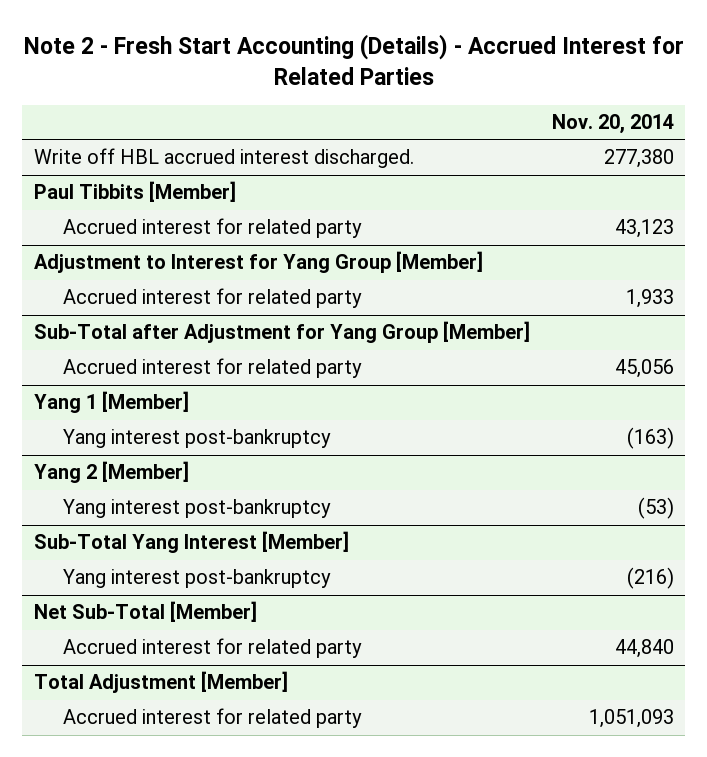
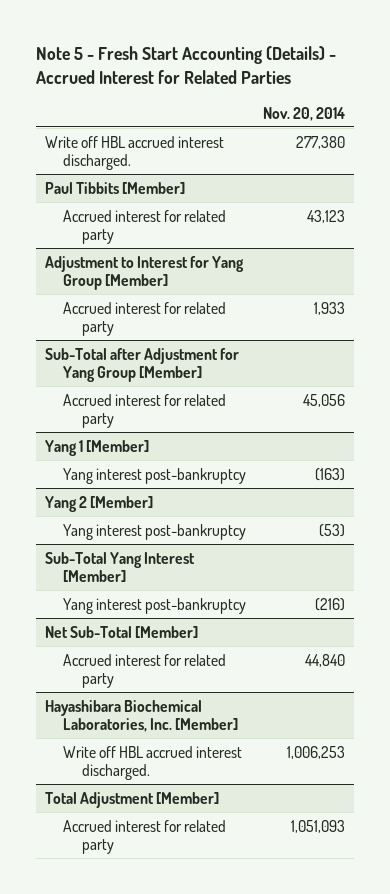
[23,33,684,85] Note 2 - Fresh Start Accounting (Details) - Accrued Interest for Related Parties -> [36,45,337,84] Note 5 - Fresh Start Accounting (Details) - Accrued Interest for Related Parties
none -> [44,699,239,732] Hayashibara Biochemical Laboratories, Inc. [Member]
none -> [63,745,243,780] Write off HBL accrued interest discharged.

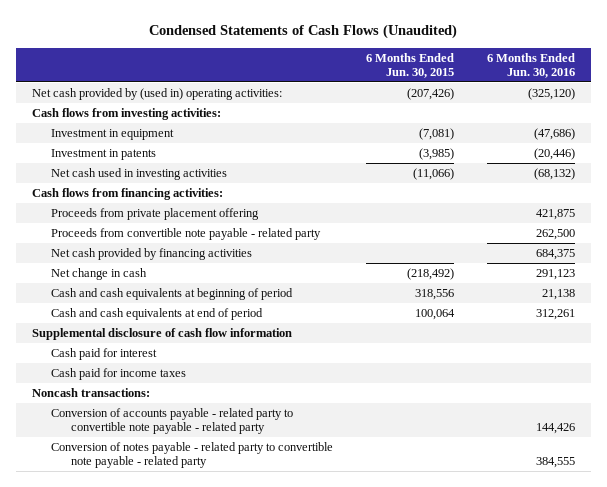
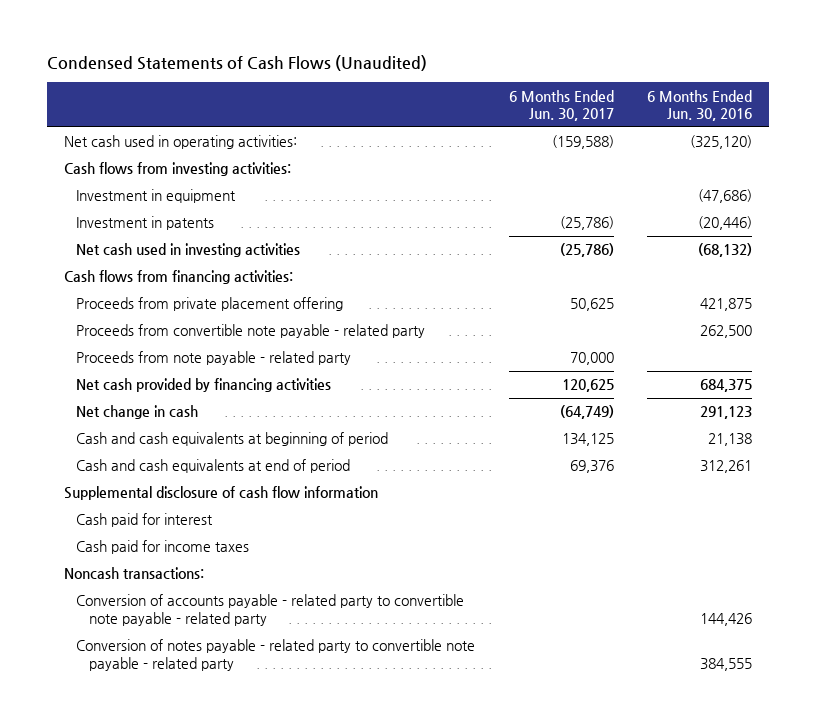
[365,52,454,78] 6 Months Ended Jun. 30, 2015 -> none
none -> [508,89,614,121] 6 Months Ended Jun. 30, 2017
[32,88,283,101] Net cash provided by (used in) operating activities: -> [63,135,297,150] Net cash used in operating activities:
none -> [76,351,352,366] Proceeds from note payable - related party

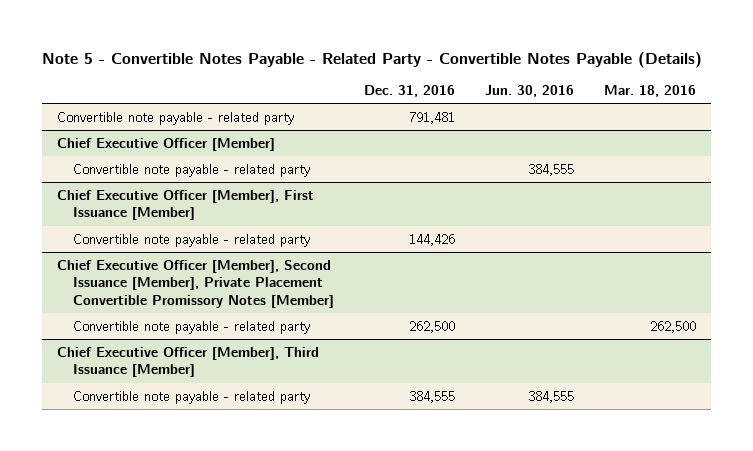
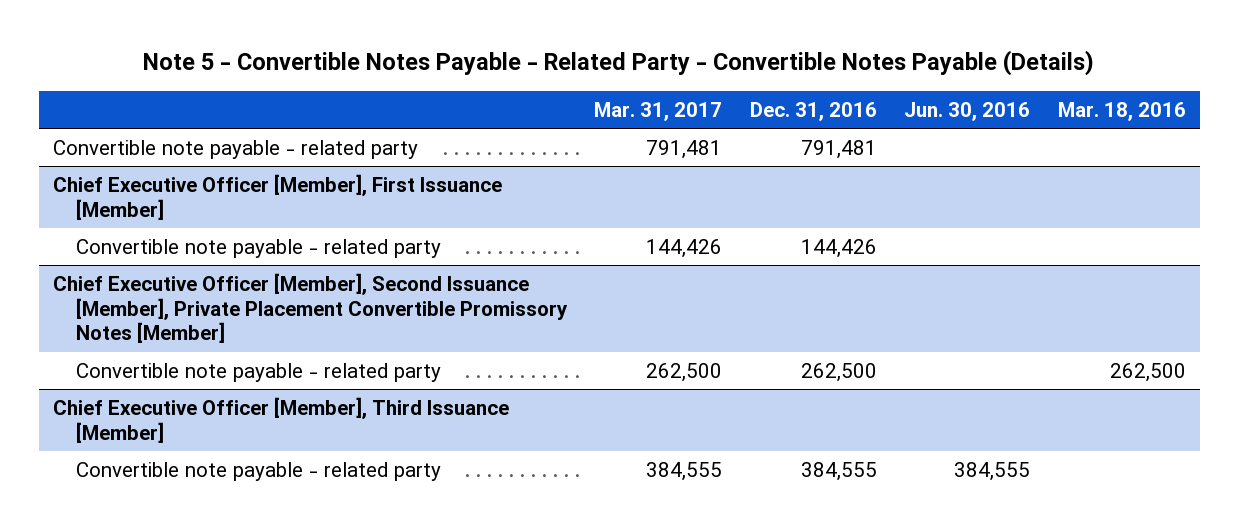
none -> [594,101,723,121] Mar. 31, 2017
[57,137,276,151] Chief Executive Officer [Member] -> none
[72,163,310,177] Convertible note payable - related party -> none

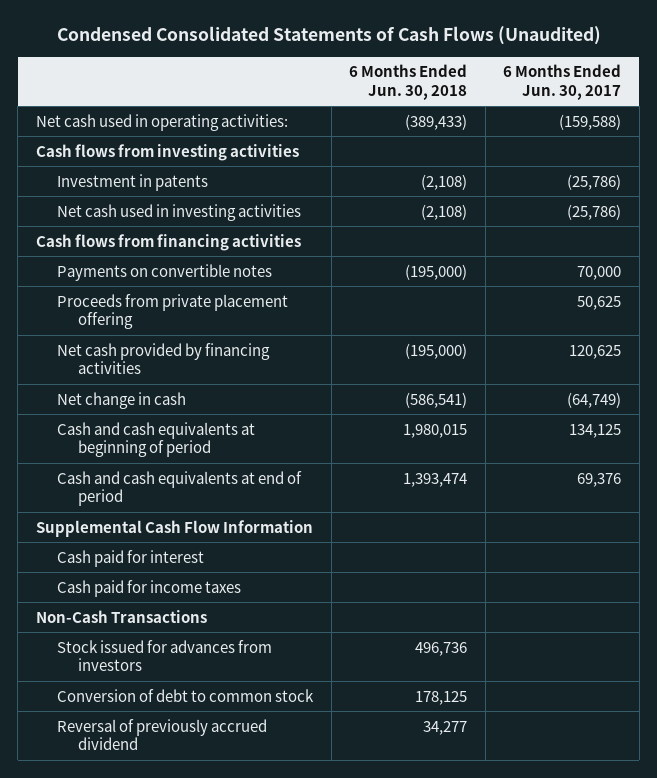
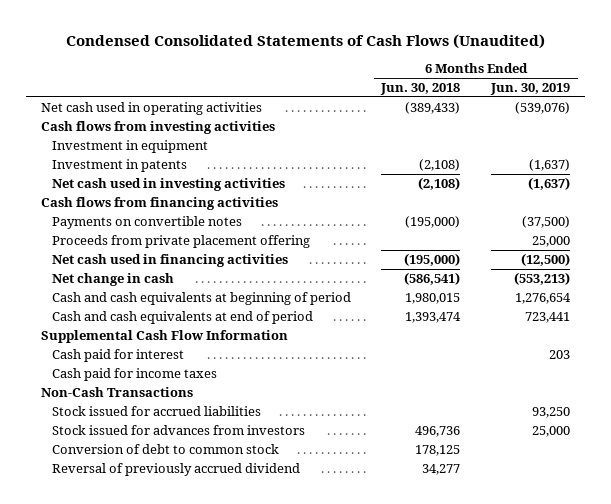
[503,64,622,100] 6 Months Ended Jun. 30, 2017 -> none
none -> [490,83,571,96] Jun. 30, 2019
[35,113,288,131] Net cash used in operating activities: -> [41,102,263,116] Net cash used in operating activities
none -> [51,140,208,154] Investment in equipment
[57,342,271,375] Net cash provided by financing activities -> [51,254,288,268] Net cash used in financing activities
none -> [51,406,261,417] Stock issued for accrued liabilities

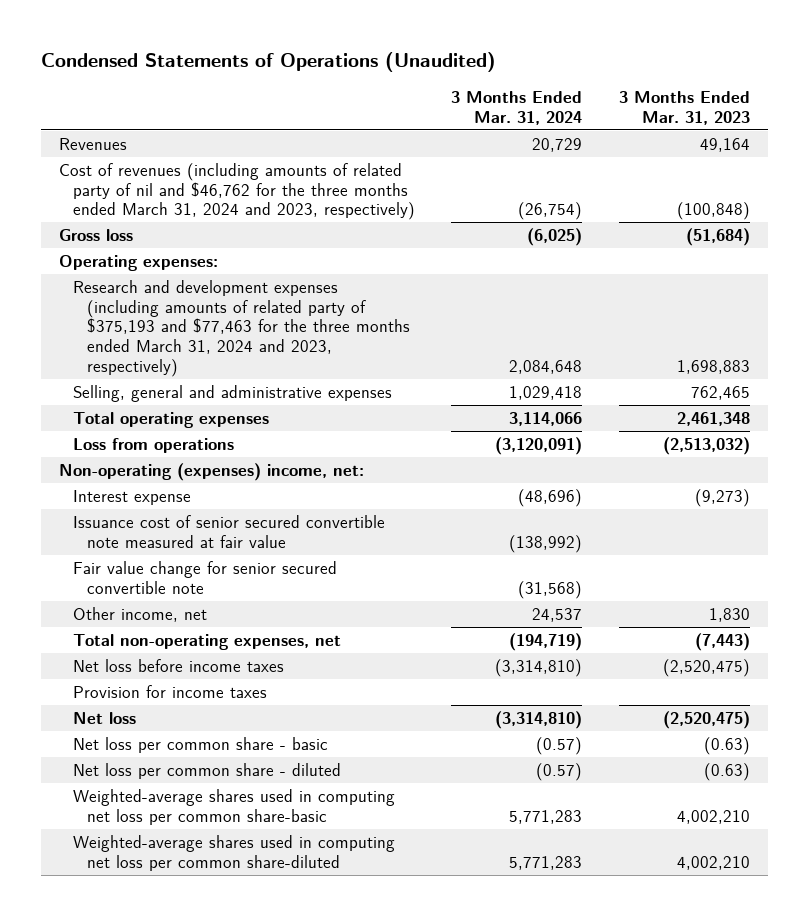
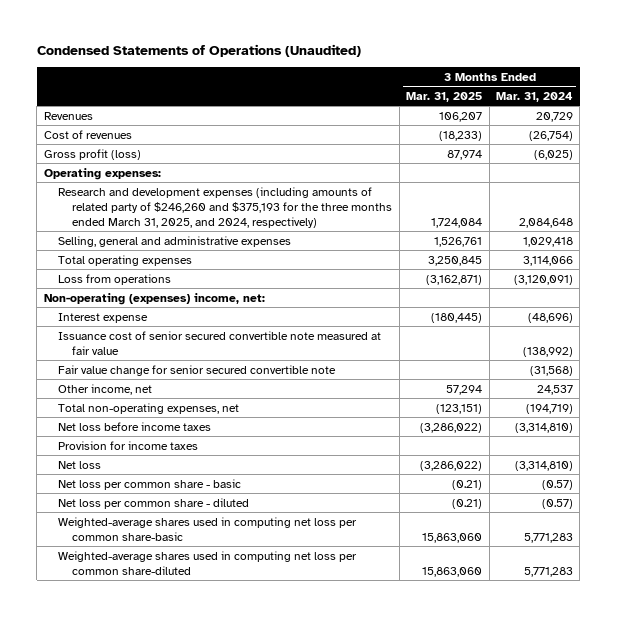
[618,91,750,125] 3 Months Ended Mar. 31, 2023 -> none
none -> [406,91,483,102] Mar. 31, 2025
[59,162,416,221] Cost of revenues (including amounts of related party of nil and $46,762 for the three months ended March 31, 2024 and 2023, respectively) -> [43,129,132,139] Cost of revenues
[59,228,134,241] Gross loss -> [43,148,141,160] Gross profit (loss)
[73,279,410,378] Research and development expenses (including amounts of related party of $375,193 and $77,463 for the three months ended March 31, 2024 and 2023, respectively) -> [58,186,393,228] Research and development expenses (including amounts of related party of $246,260 and $375,193 for the three months ended March 31, 2025, and 2024, respectively)

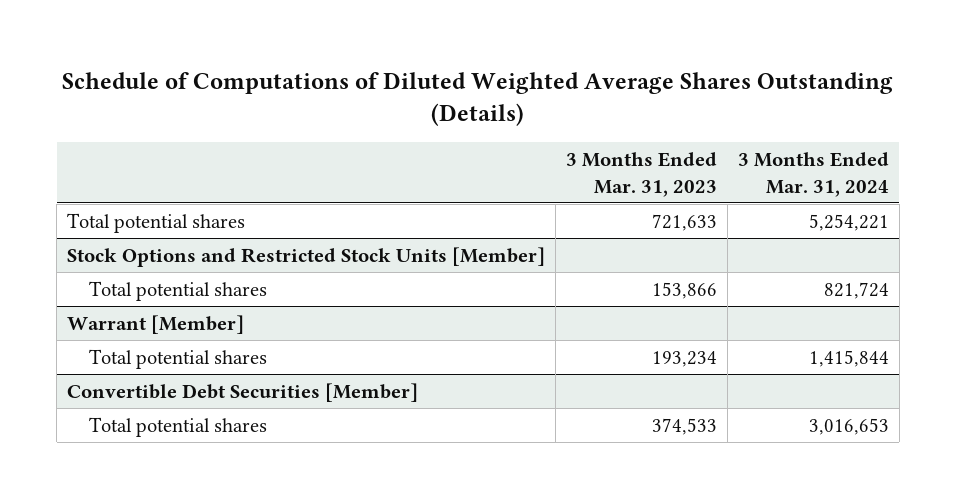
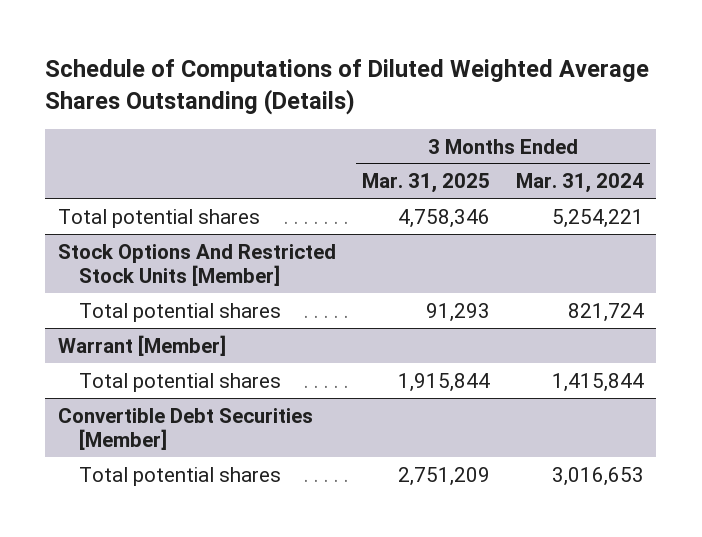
[566,151,718,197] 3 Months Ended Mar. 31, 2023 -> none
none -> [361,173,490,194] Mar. 31, 2025
[67,246,546,267] Stock Options and Restricted Stock Units [Member] -> [58,243,337,286] Stock Options And Restricted Stock Units [Member]

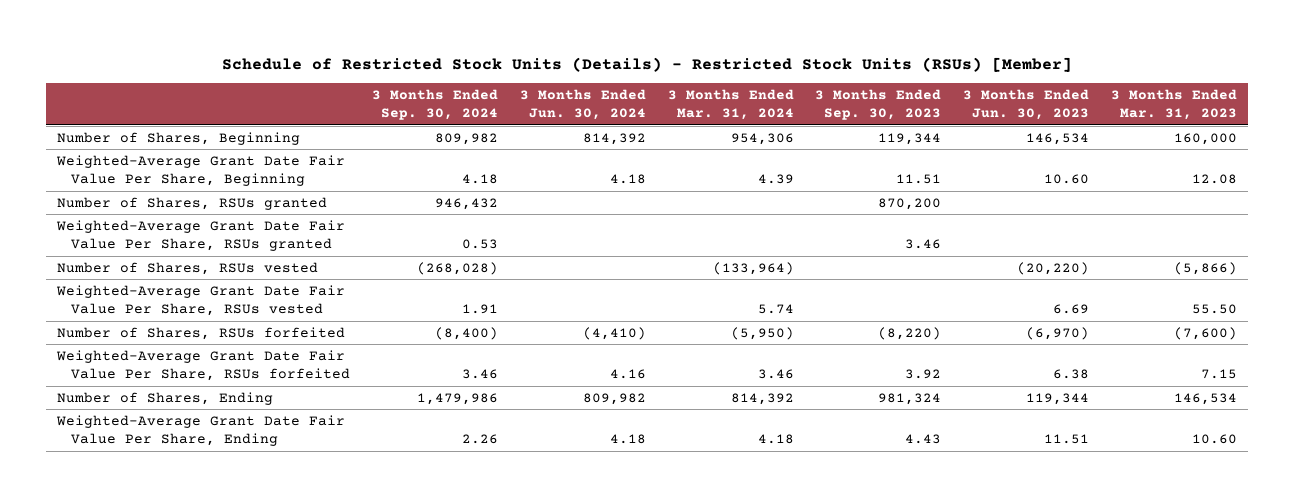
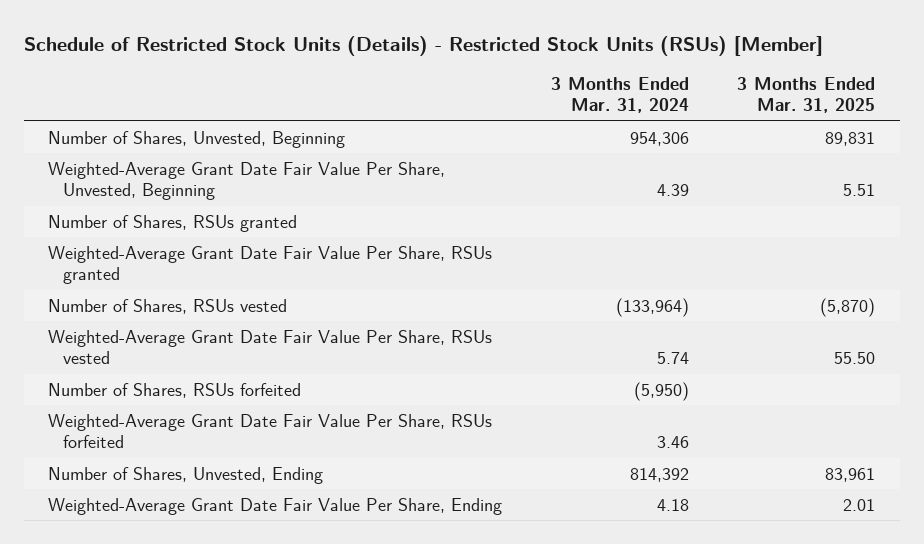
[371,88,498,121] 3 Months Ended Sep. 30, 2024 -> none
[519,88,646,121] 3 Months Ended Jun. 30, 2024 -> none
[815,88,942,121] 3 Months Ended Sep. 30, 2023 -> none
[963,88,1090,121] 3 Months Ended Jun. 30, 2023 -> none
[1111,88,1238,121] 3 Months Ended Mar. 31, 2023 -> none
none -> [737,76,876,114] 3 Months Ended Mar. 31, 2025
[57,131,301,145] Number of Shares, Beginning -> [48,130,346,148] Number of Shares, Unvested, Beginning
[56,154,346,187] Weighted-Average Grant Date Fair Value Per Share, Beginning -> [48,161,446,201] Weighted-Average Grant Date Fair Value Per Share, Unvested, Beginning
[57,391,274,405] Number of Shares, Ending -> [48,466,324,484] Number of Shares, Unvested, Ending

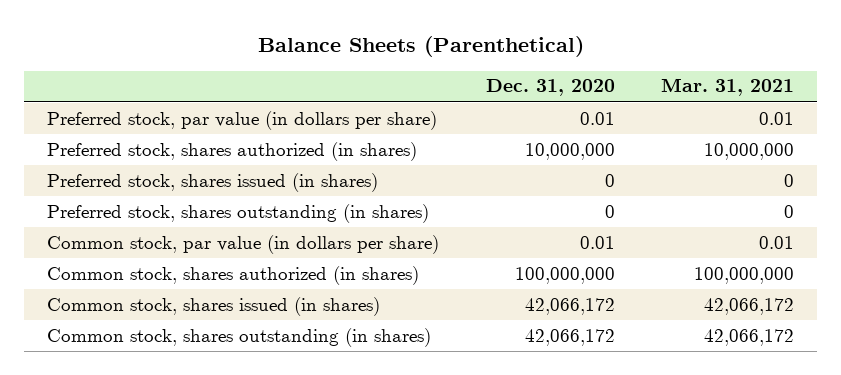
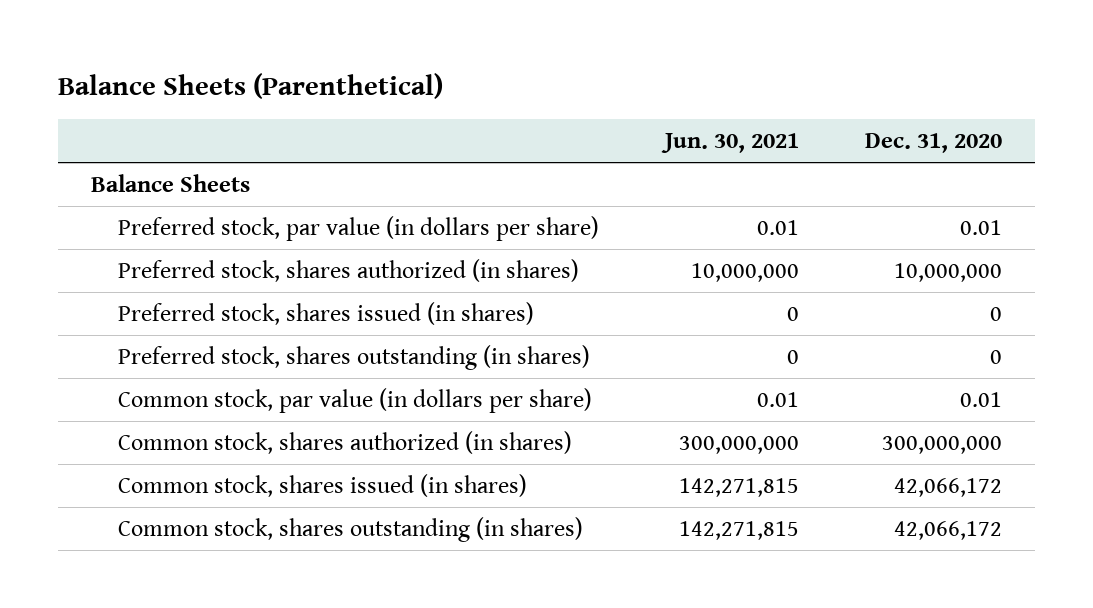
[661,78,795,97] Mar. 31, 2021 -> none
none -> [660,132,799,153] Jun. 30, 2021
none -> [90,174,250,193] Balance Sheets
[514,266,615,284] 100,000,000 -> [881,436,1002,455] 300,000,000

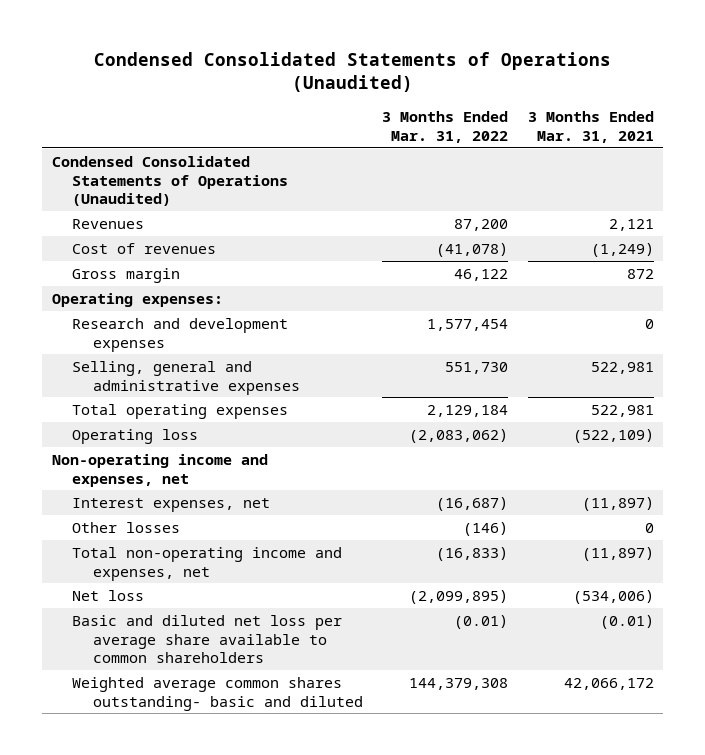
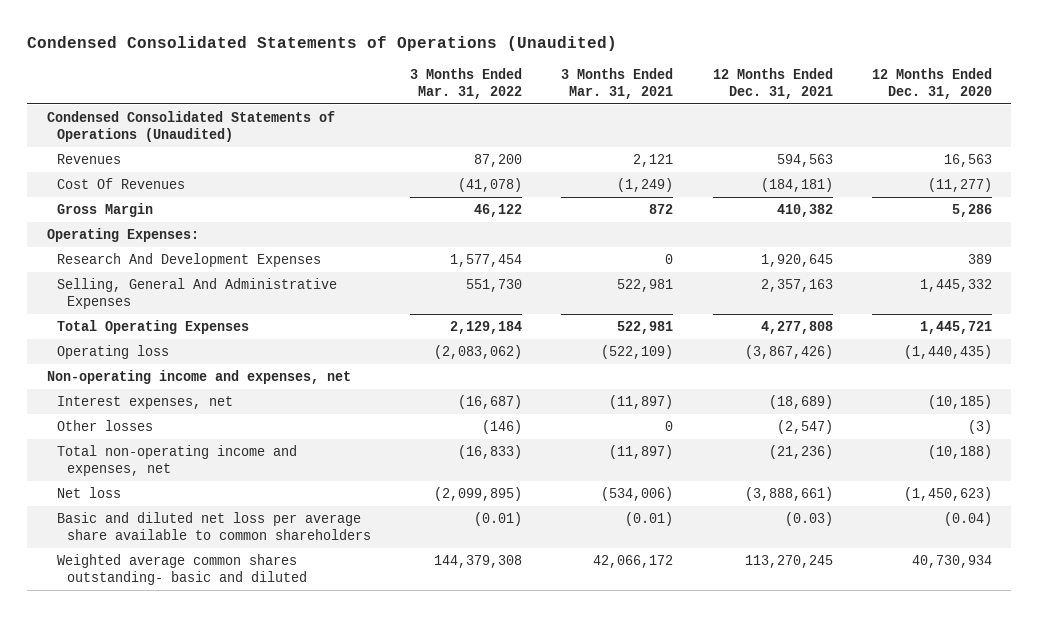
none -> [712,67,833,99] 12 Months Ended Dec. 31, 2021
none -> [871,67,992,99] 12 Months Ended Dec. 31, 2020
[72,242,217,254] Cost of revenues -> [56,177,185,189] Cost Of Revenues
[72,267,181,283] Gross margin -> [56,202,153,217] Gross Margin
[51,292,223,307] Operating expenses: -> [46,227,199,242] Operating Expenses:
[72,317,289,352] Research and development expenses -> [56,252,321,267] Research And Development Expenses
[72,360,300,395] Selling, general and administrative expenses -> [56,277,337,309] Selling, General And Administrative Expenses
[72,403,289,419] Total operating expenses -> [56,319,249,334] Total Operating Expenses

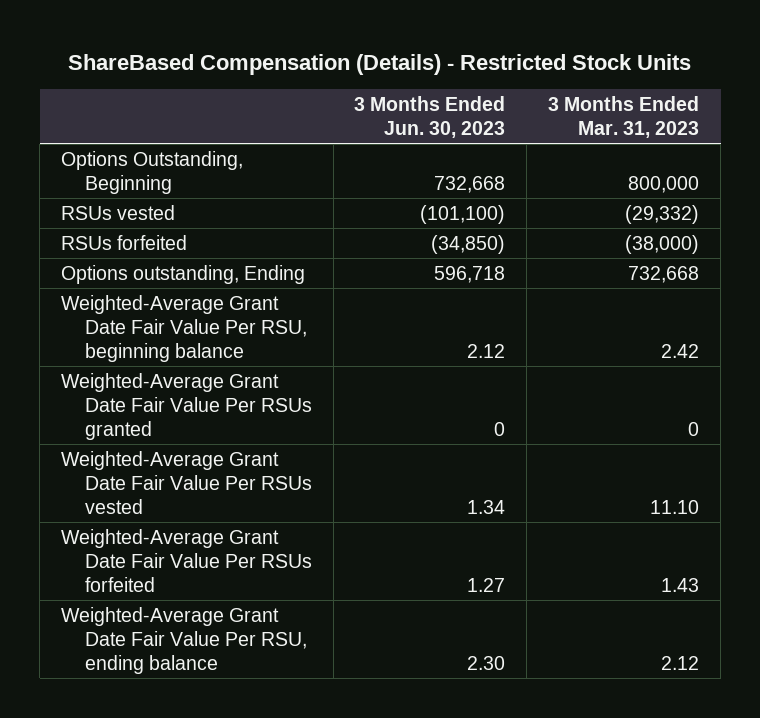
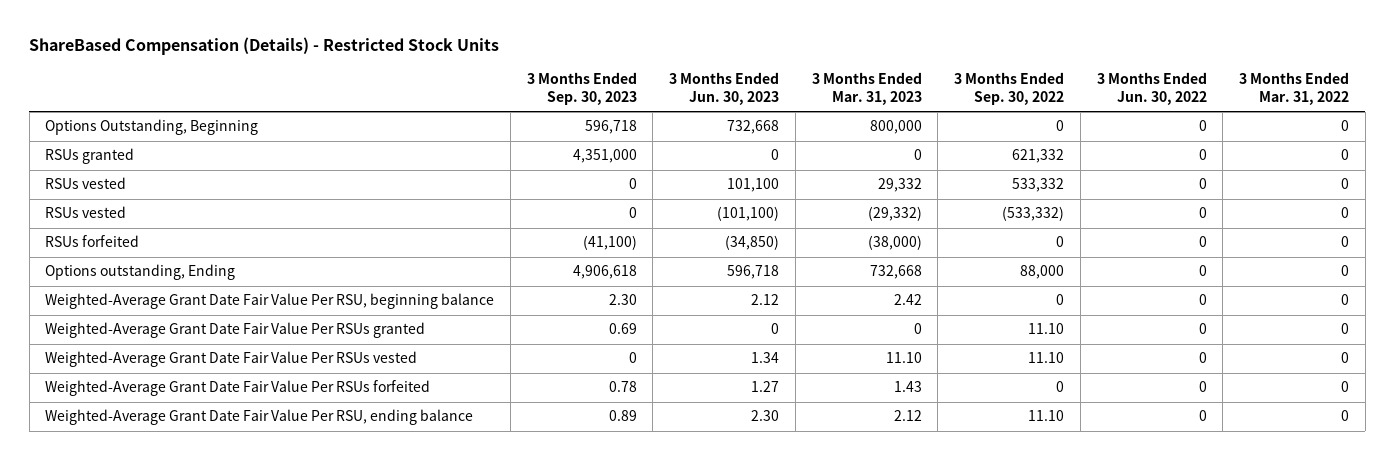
none -> [526,72,637,106] 3 Months Ended Sep. 30, 2023
none -> [954,72,1065,106] 3 Months Ended Sep. 30, 2022
none -> [1096,72,1207,106] 3 Months Ended Jun. 30, 2022
none -> [1239,72,1350,106] 3 Months Ended Mar. 31, 2022
none -> [45,148,135,165] RSUs granted
none -> [45,177,127,190] RSUs vested

